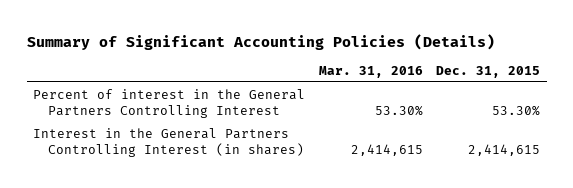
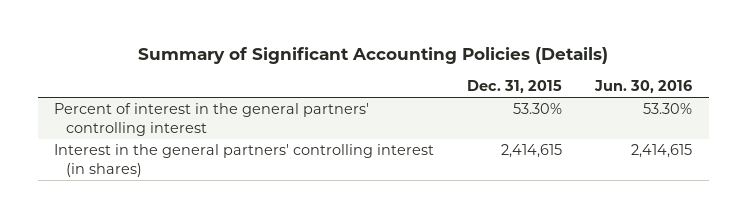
[318,65,423,78] Mar. 31, 2016 -> none
none -> [594,80,693,94] Jun. 30, 2016
[33,88,306,119] Percent of interest in the General Partners Controlling Interest -> [54,103,370,136] Percent of interest in the general partners' controlling interest
[33,127,305,158] Interest in the General Partners Controlling Interest (in shares) -> [54,144,435,177] Interest in the general partners' controlling interest (in shares)

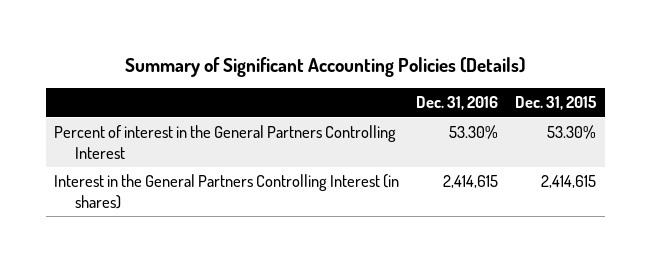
[594,80,693,94] Jun. 30, 2016 -> none
none -> [416,96,499,111] Dec. 31, 2016
[54,103,370,136] Percent of interest in the general partners' controlling interest -> [54,125,397,159] Percent of interest in the General Partners Controlling Interest
[54,144,435,177] Interest in the general partners' controlling interest (in shares) -> [54,174,400,209] Interest in the General Partners Controlling Interest (in shares)

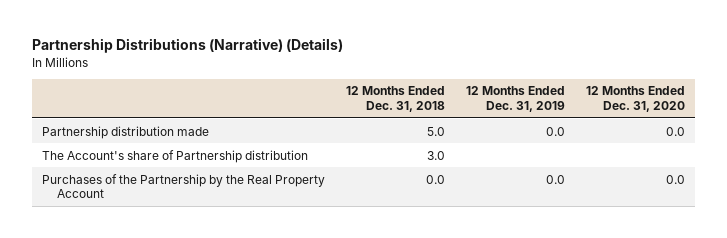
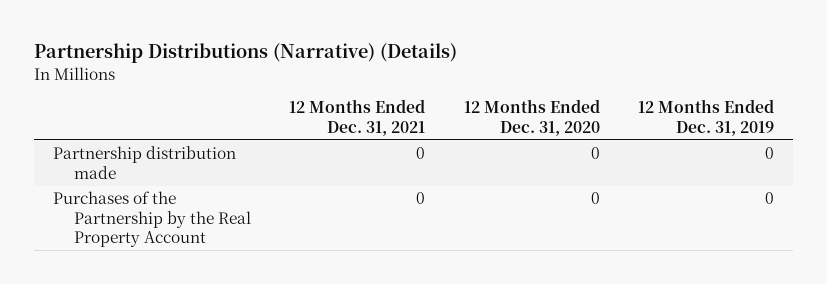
[345,86,445,112] 12 Months Ended Dec. 31, 2018 -> none
none -> [289,99,426,136] 12 Months Ended Dec. 31, 2021
[41,149,308,163] The Account's share of Partnership distribution -> none
[545,126,565,136] 0.0 -> [765,147,775,160] 0
[665,126,685,136] 0.0 -> [590,147,600,160] 0
[545,174,565,184] 0.0 -> [765,192,775,205] 0
[665,174,685,184] 0.0 -> [590,192,600,205] 0

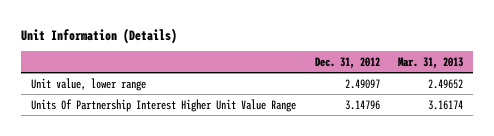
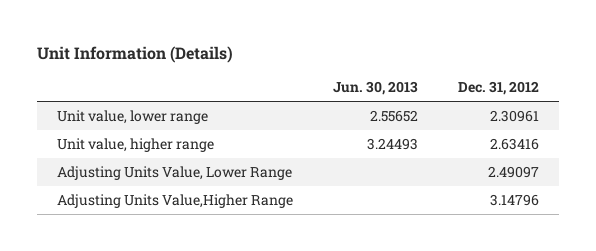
[398,56,464,69] Mar. 31, 2013 -> none
none -> [333,81,419,96] Jun. 30, 2013
[344,78,380,89] 2.49097 -> [489,110,539,123] 2.30961
[30,98,296,112] Units Of Partnership Interest Higher Unit Value Range -> [57,138,215,153] Unit value, higher range
[344,99,380,110] 3.14796 -> [489,138,539,151] 2.63416
none -> [57,166,293,181] Adjusting Units Value, Lower Range
none -> [57,194,294,209] Adjusting Units Value,Higher Range

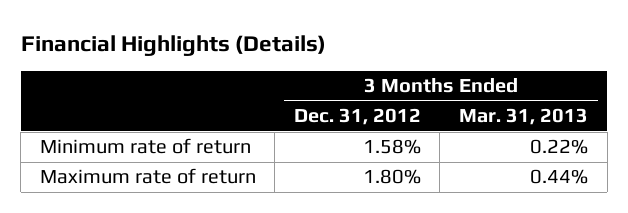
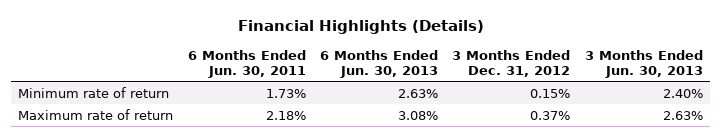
[459,108,589,126] Mar. 31, 2013 -> none
none -> [187,49,306,78] 6 Months Ended Jun. 30, 2011
none -> [320,49,439,78] 6 Months Ended Jun. 30, 2013
none -> [584,49,703,78] 3 Months Ended Jun. 30, 2013
[362,139,421,155] 1.58% -> [530,88,571,98] 0.15%
[362,169,421,185] 1.80% -> [530,110,571,120] 0.37%

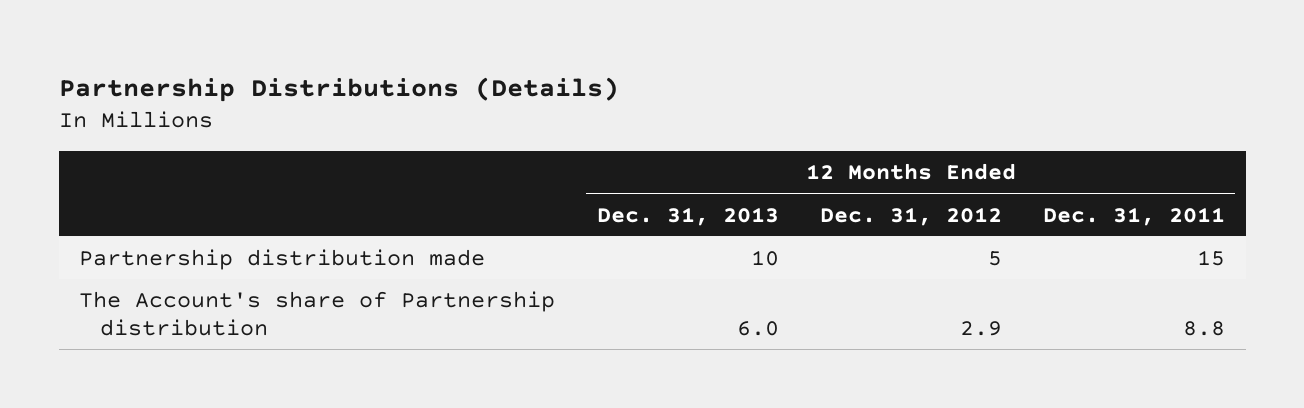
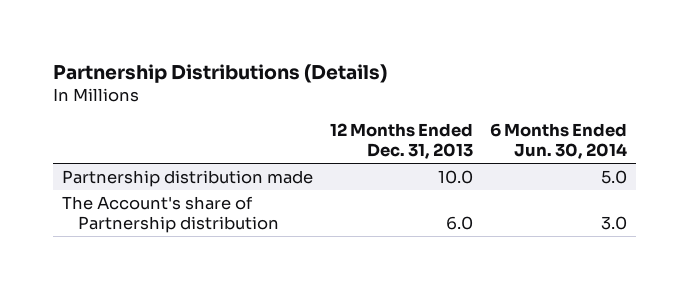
[819,206,1002,226] Dec. 31, 2012 -> none
[1043,206,1226,226] Dec. 31, 2011 -> none
none -> [490,122,628,160] 6 Months Ended Jun. 30, 2014
[750,250,779,267] 10 -> [438,169,474,184] 10.0

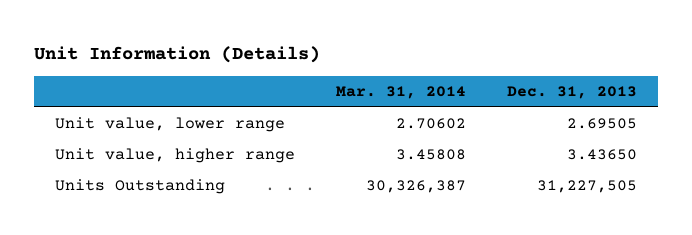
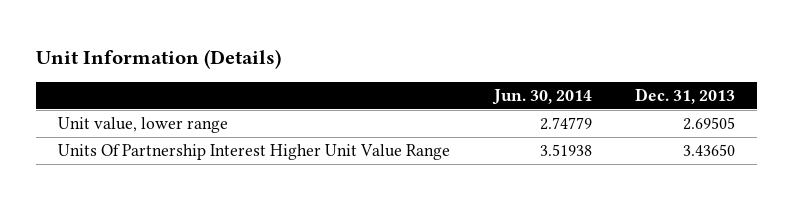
[335,85,466,99] Mar. 31, 2014 -> none
none -> [491,88,592,105] Jun. 30, 2014
[54,179,225,195] Units Outstanding -> none
[54,148,295,164] Unit value, higher range -> [58,144,451,161] Units Of Partnership Interest Higher Unit Value Range

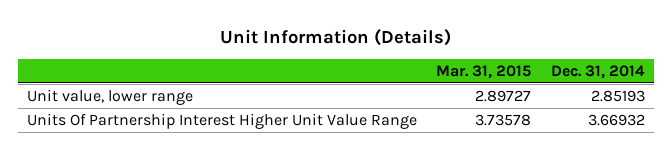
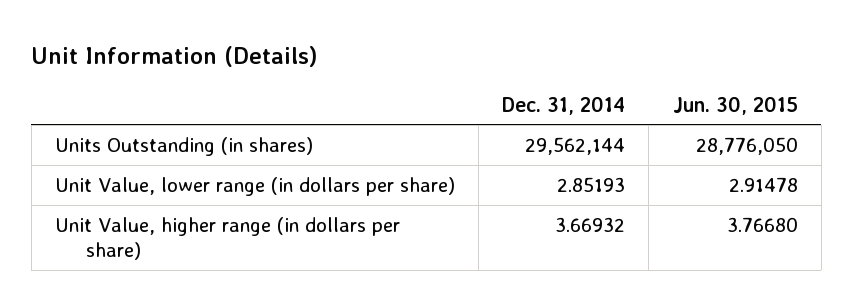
[436,64,532,79] Mar. 31, 2015 -> none
none -> [672,95,798,115] Jun. 30, 2015
none -> [54,137,313,157] Units Outstanding (in shares)
[27,89,194,106] Unit value, lower range -> [54,177,455,197] Unit Value, lower range (in dollars per share)
[27,113,418,130] Units Of Partnership Interest Higher Unit Value Range -> [54,217,400,260] Unit Value, higher range (in dollars per share)

